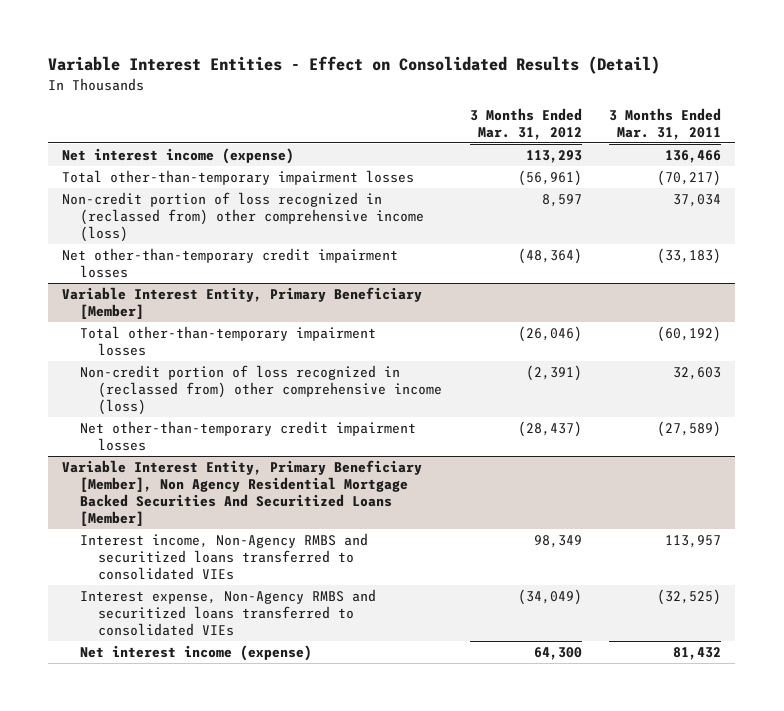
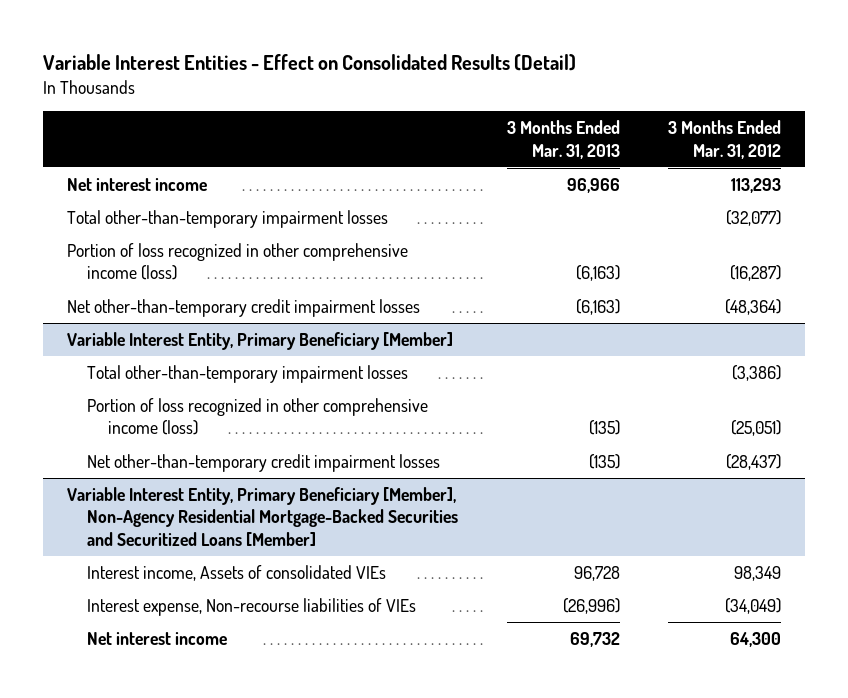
[609,107,722,140] 3 Months Ended Mar. 31, 2011 -> none
none -> [506,120,620,159] 3 Months Ended Mar. 31, 2013
[62,148,295,165] Net interest income (expense) -> [67,178,208,192] Net interest income
[517,170,582,187] (56,961) -> [726,210,782,227] (32,077)
[62,192,425,242] Non-credit portion of loss recognized in (reclassed from) other comprehensive income (loss) -> [67,243,409,281] Portion of loss recognized in other comprehensive income (loss)
[541,194,582,208] 8,597 -> [730,265,782,282] (16,287)
[517,326,582,343] (26,046) -> [732,365,782,382] (3,386)
[80,365,442,415] Non-credit portion of loss recognized in (reclassed from) other comprehensive income (loss) -> [87,398,429,436] Portion of loss recognized in other comprehensive income (loss)
[525,365,582,382] (2,391) -> [731,420,782,437] (25,051)
[62,460,423,526] Variable Interest Entity, Primary Beneficiary [Member], Non Agency Residential Mortgage Backed Securities And Securitized Loans [Member] -> [67,487,459,546] Variable Interest Entity, Primary Beneficiary [Member], Non-Agency Residential Mortgage-Backed Securities and Securitized Loans [Member]
[80,533,369,580] Interest income, Non-Agency RMBS and securitized loans transferred to consolidated VIEs -> [87,565,387,582] Interest income, Assets of consolidated VIEs
[80,589,377,636] Interest expense, Non-Agency RMBS and securitized loans transferred to consolidated VIEs -> [87,598,417,617] Interest expense, Non-recourse liabilities of VIEs
[80,645,313,662] Net interest income (expense) -> [87,632,228,646] Net interest income

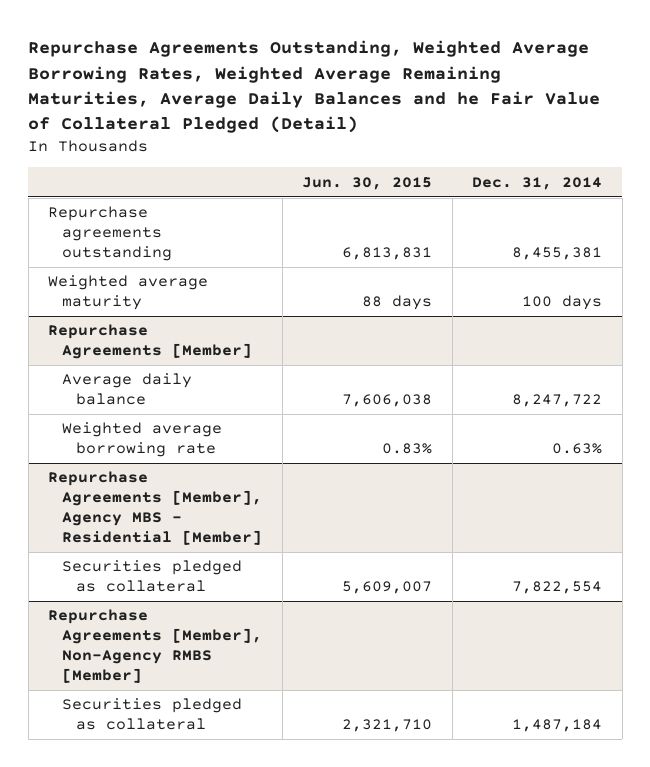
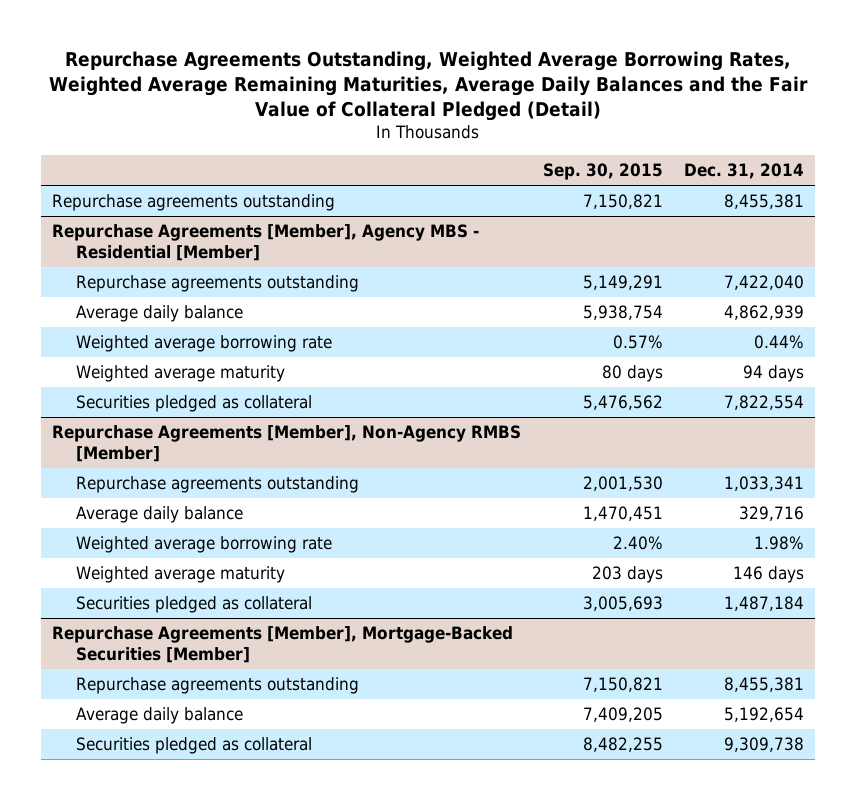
[28,40,601,134] Repurchase Agreements Outstanding, Weighted Average Borrowing Rates, Weighted Average Remaining Maturities, Average Daily Balances and he Fair Value of Collateral Pledged (Detail) -> [49,51,809,122] Repurchase Agreements Outstanding, Weighted Average Borrowing Rates, Weighted Average Remaining Maturities, Average Daily Balances and the Fair Value of Collateral Pledged (Detail)
[302,176,433,190] Jun. 30, 2015 -> none
none -> [542,162,663,180] Sep. 30, 2015
[48,275,209,311] Weighted average maturity -> none
[48,324,253,360] Repurchase Agreements [Member] -> none
[62,373,193,406] Average daily balance -> none
[62,422,223,458] Weighted average borrowing rate -> none
none -> [76,275,360,293] Repurchase agreements outstanding
none -> [76,305,244,323] Average daily balance
none -> [76,335,333,353] Weighted average borrowing rate
none -> [76,365,286,383] Weighted average maturity
none -> [76,476,360,494] Repurchase agreements outstanding
none -> [76,506,244,524] Average daily balance
none -> [76,536,333,554] Weighted average borrowing rate
none -> [76,566,286,584] Weighted average maturity
none -> [51,626,513,664] Repurchase Agreements [Member], Mortgage-Backed Securities [Member]
none -> [76,677,360,695] Repurchase agreements outstanding
none -> [76,707,244,725] Average daily balance
none -> [76,737,313,755] Securities pledged as collateral

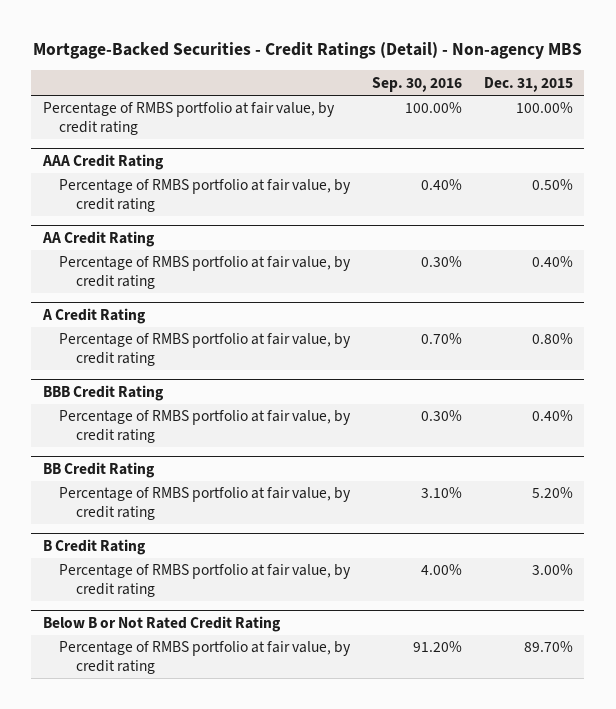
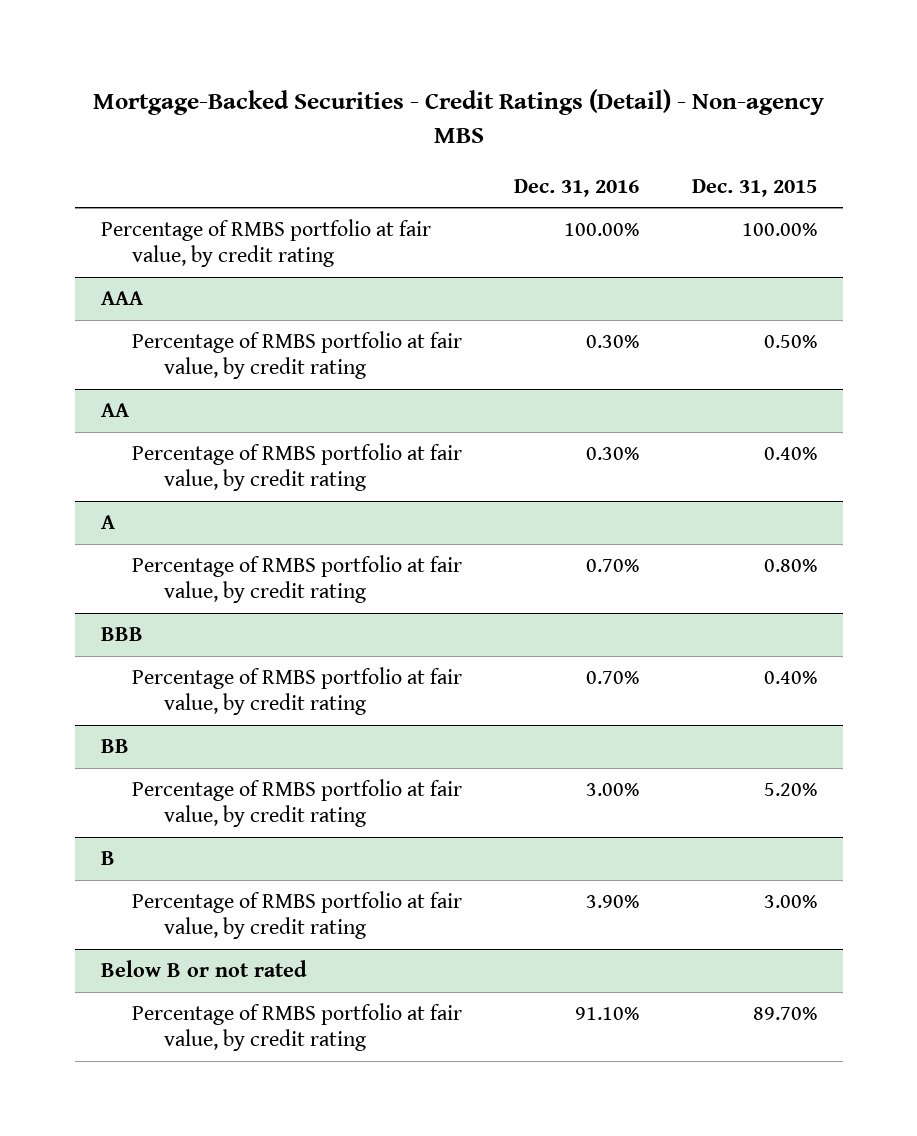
[372,76,463,92] Sep. 30, 2016 -> none
none -> [514,178,640,197] Dec. 31, 2016
[41,153,164,170] AAA Credit Rating -> [100,291,143,306] AAA
[41,230,155,247] AA Credit Rating -> [100,403,129,418] AA
[41,307,146,324] A Credit Rating -> [100,515,115,530] A
[42,384,164,401] BBB Credit Rating -> [100,627,143,642] BBB
[42,461,155,478] BB Credit Rating -> [100,739,129,754] BB
[42,538,146,555] B Credit Rating -> [100,851,115,866] B
[42,615,281,632] Below B or Not Rated Credit Rating -> [100,960,307,978] Below B or not rated

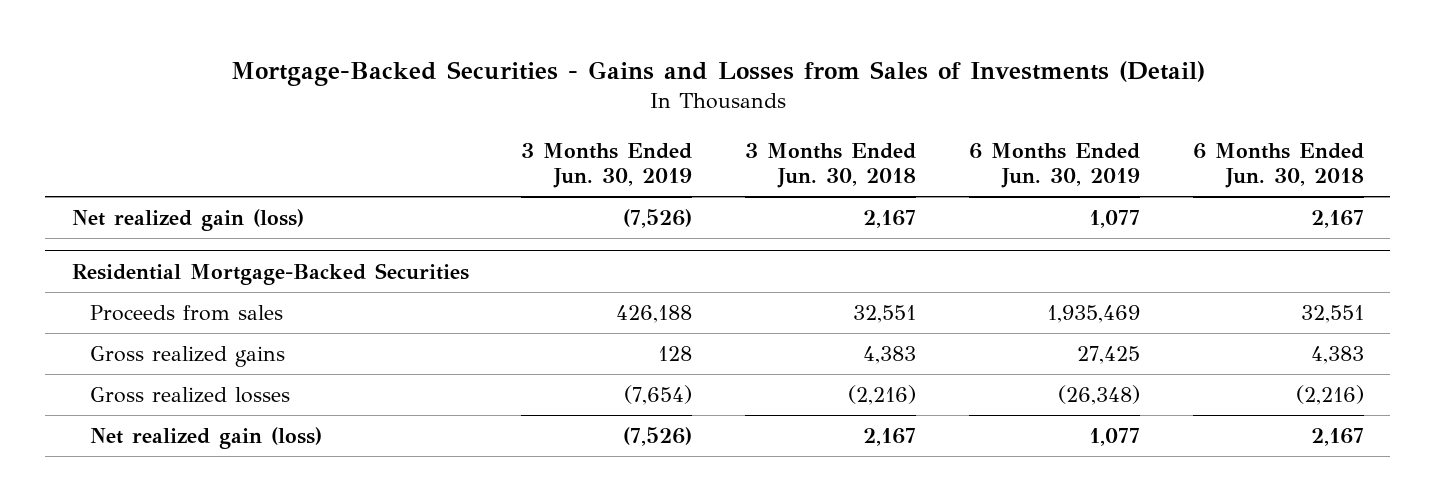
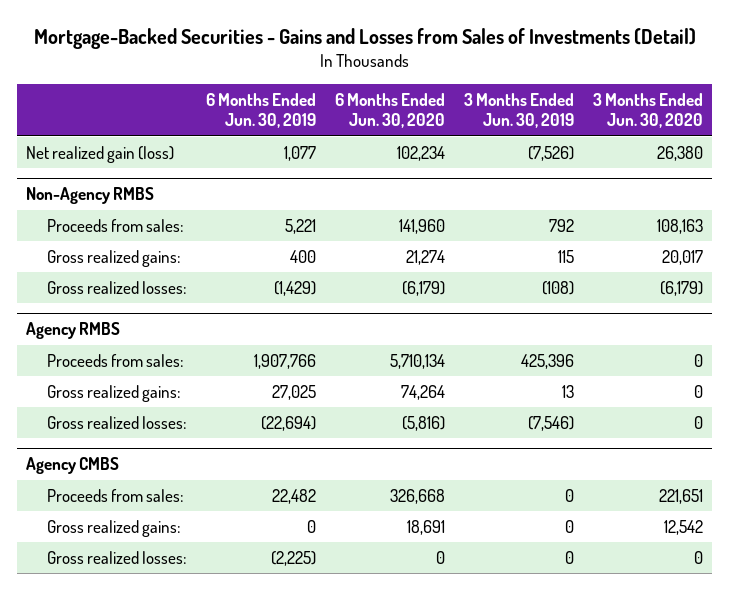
[745,142,917,188] 3 Months Ended Jun. 30, 2018 -> none
[1192,142,1364,188] 6 Months Ended Jun. 30, 2018 -> none
none -> [334,93,445,129] 6 Months Ended Jun. 30, 2020
none -> [592,93,703,129] 3 Months Ended Jun. 30, 2020
[71,262,469,285] Residential Mortgage-Backed Securities -> none
[89,426,322,449] Net realized gain (loss) -> none
none -> [26,187,155,205] Non-Agency RMBS
[89,304,283,321] Proceeds from sales -> [47,218,185,232] Proceeds from sales:
[616,304,693,323] 426,188 -> [548,218,574,232] 792
[1046,304,1140,323] 1,935,469 -> [285,218,317,234] 5,221
[89,345,285,367] Gross realized gains -> [47,249,182,267] Gross realized gains:
[658,345,693,361] 128 -> [557,249,574,263] 115
[1076,345,1140,364] 27,425 -> [290,249,317,263] 400
[89,386,290,403] Gross realized losses -> [47,280,188,294] Gross realized losses:
[624,384,693,405] (7,654) -> [541,280,574,295] (108)
[1057,384,1140,405] (26,348) -> [274,280,317,296] (1,429)
none -> [26,322,121,340] Agency RMBS
none -> [47,353,185,367] Proceeds from sales:
none -> [47,384,182,402] Gross realized gains:
none -> [47,415,188,429] Gross realized losses:
none -> [26,457,120,475] Agency CMBS
none -> [47,488,185,502] Proceeds from sales:
none -> [47,519,182,537] Gross realized gains:
none -> [47,550,188,564] Gross realized losses:

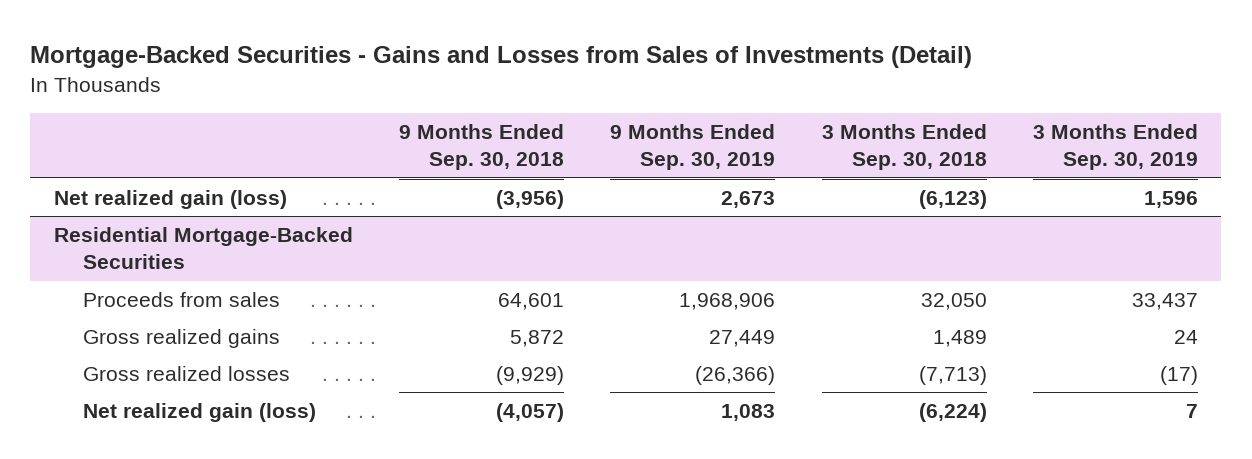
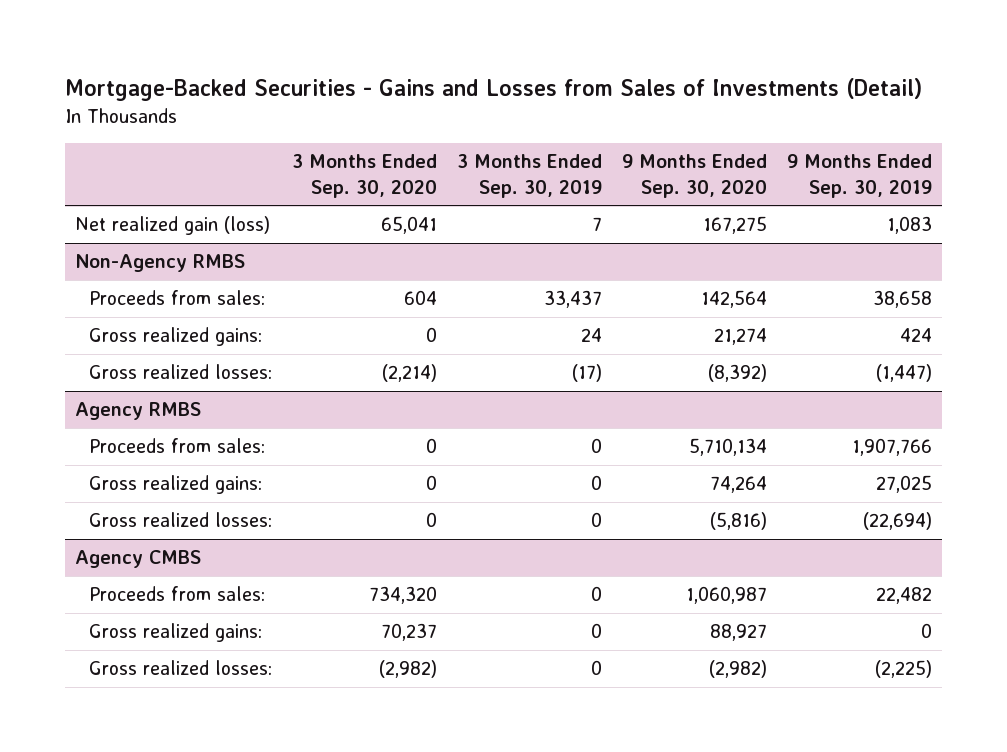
[399,123,565,171] 9 Months Ended Sep. 30, 2018 -> none
[821,123,987,171] 3 Months Ended Sep. 30, 2018 -> none
none -> [291,153,437,198] 3 Months Ended Sep. 30, 2020
none -> [621,153,767,198] 9 Months Ended Sep. 30, 2020
[53,190,287,210] Net realized gain (loss) -> none
[53,227,353,270] Residential Mortgage-Backed Securities -> none
[83,292,281,308] Proceeds from sales -> none
[83,329,281,349] Gross realized gains -> none
[83,366,291,382] Gross realized losses -> none
none -> [74,254,245,273] Non-Agency RMBS
none -> [88,290,265,306] Proceeds from sales:
none -> [88,327,262,347] Gross realized gains:
none -> [88,364,272,380] Gross realized losses:
none -> [74,402,201,421] Agency RMBS
none -> [88,438,265,454] Proceeds from sales:
none -> [88,475,262,495] Gross realized gains:
none -> [88,512,272,528] Gross realized losses:
none -> [74,550,201,569] Agency CMBS
none -> [88,586,265,602] Proceeds from sales:
none -> [88,623,262,643] Gross realized gains:
none -> [88,660,272,676] Gross realized losses:

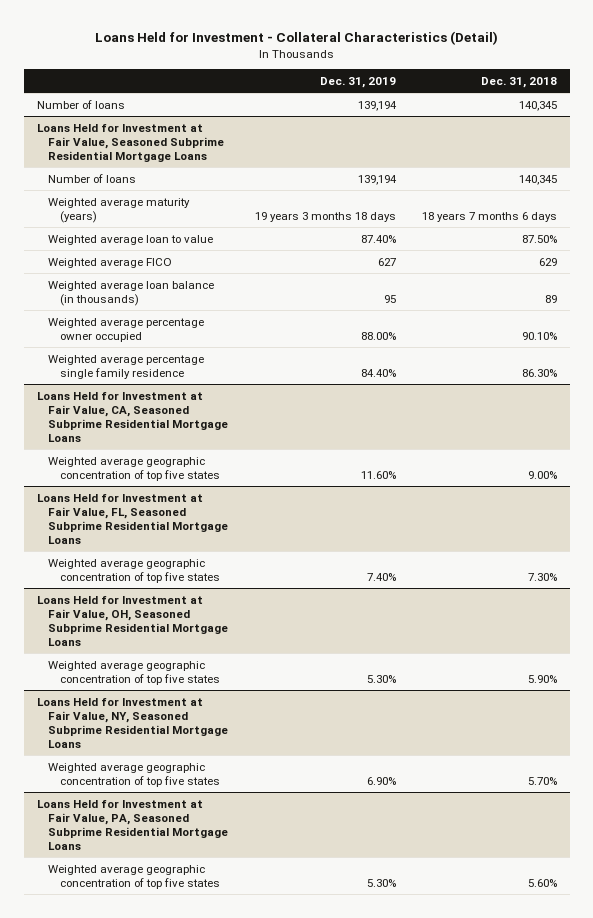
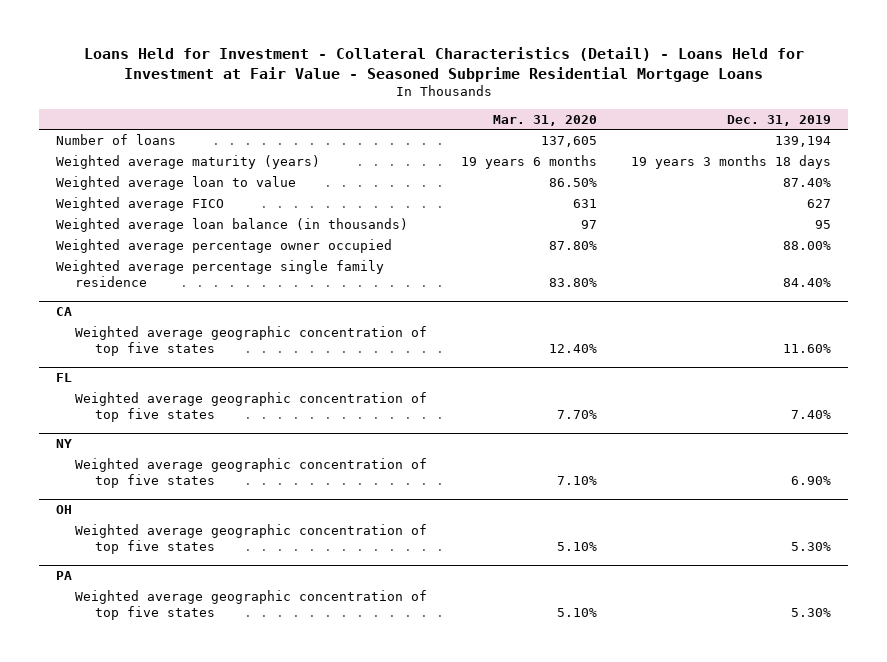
[94,30,498,45] Loans Held for Investment - Collateral Characteristics (Detail) -> [83,46,804,82] Loans Held for Investment - Collateral Characteristics (Detail) - Loans Held for Investment at Fair Value - Seasoned Subprime Residential Mortgage Loans
[480,77,557,89] Dec. 31, 2018 -> none
none -> [493,114,598,126] Mar. 31, 2020
[36,123,225,162] Loans Held for Investment at Fair Value, Seasoned Subprime Residential Mortgage Loans -> none
[48,173,137,183] Number of loans -> none
[36,391,229,442] Loans Held for Investment at Fair Value, CA, Seasoned Subprime Residential Mortgage Loans -> none
none -> [55,307,72,317] CA
[36,493,229,544] Loans Held for Investment at Fair Value, FL, Seasoned Subprime Residential Mortgage Loans -> none
none -> [55,373,72,383] FL
[36,595,229,646] Loans Held for Investment at Fair Value, OH, Seasoned Subprime Residential Mortgage Loans -> none
[48,660,221,685] Weighted average geographic concentration of top five states -> none
[36,697,229,748] Loans Held for Investment at Fair Value, NY, Seasoned Subprime Residential Mortgage Loans -> none
none -> [55,439,72,449] NY
[36,799,229,850] Loans Held for Investment at Fair Value, PA, Seasoned Subprime Residential Mortgage Loans -> none
none -> [55,505,72,515] OH
none -> [55,571,72,581] PA
none -> [75,589,428,621] Weighted average geographic concentration of top five states

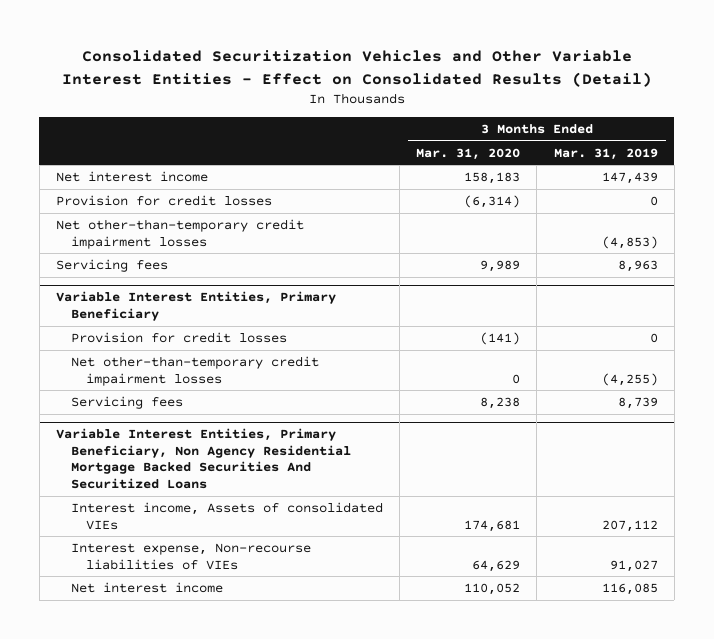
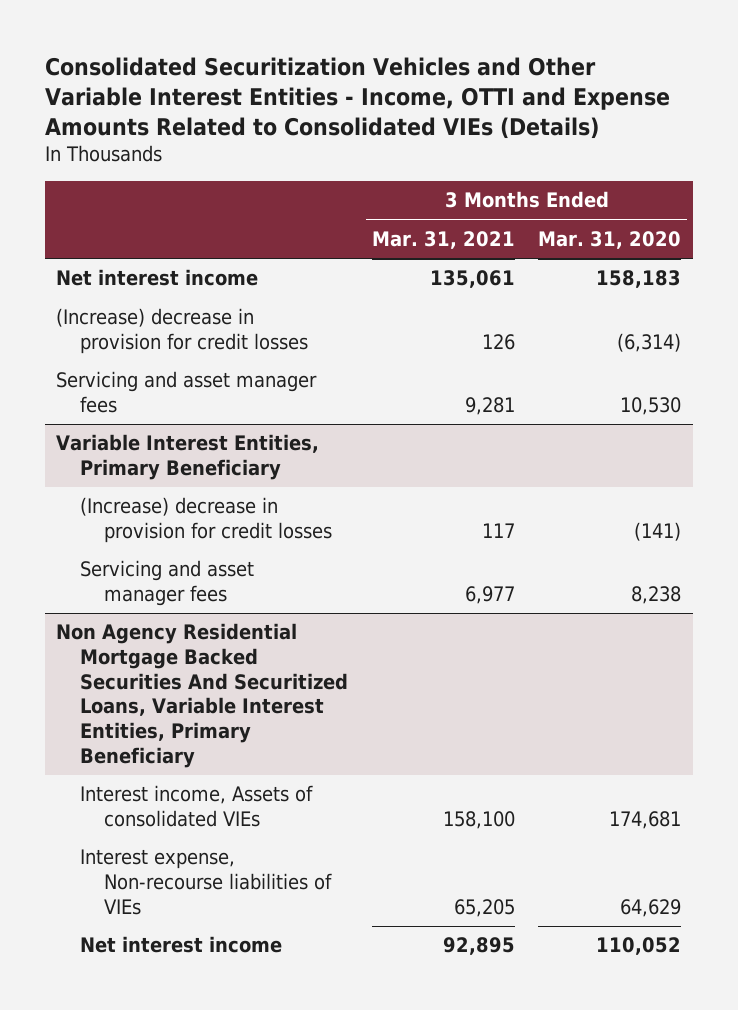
[61,50,652,87] Consolidated Securitization Vehicles and Other Variable Interest Entities - Effect on Consolidated Results (Detail) -> [44,56,670,140] Consolidated Securitization Vehicles and Other Variable Interest Entities - Income, OTTI and Expense Amounts Related to Consolidated VIEs (Details)
[553,147,658,160] Mar. 31, 2019 -> none
none -> [371,230,515,249] Mar. 31, 2021
[55,219,304,249] Net other-than-temporary credit impairment losses -> none
[55,195,272,207] Provision for credit losses -> [56,308,309,355] (Increase) decrease in provision for credit losses
[55,259,168,273] Servicing fees -> [56,371,318,414] Servicing and asset manager fees
[480,260,521,273] 9,989 -> [620,397,682,416] 10,530
[71,356,320,386] Net other-than-temporary credit impairment losses -> none
[71,332,288,344] Provision for credit losses -> [80,497,333,544] (Increase) decrease in provision for credit losses
[71,396,184,410] Servicing fees -> [80,560,255,607] Servicing and asset manager fees
[55,428,352,490] Variable Interest Entities, Primary Beneficiary, Non Agency Residential Mortgage Backed Securities And Securitized Loans -> [56,623,349,768] Non Agency Residential Mortgage Backed Securities And Securitized Loans, Variable Interest Entities, Primary Beneficiary

